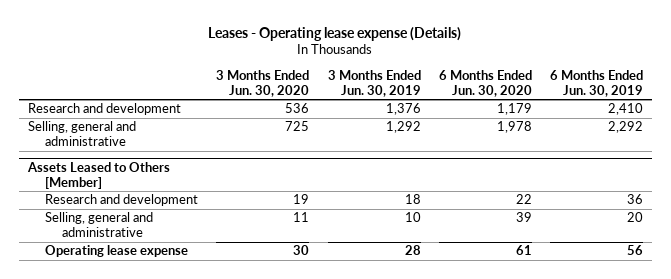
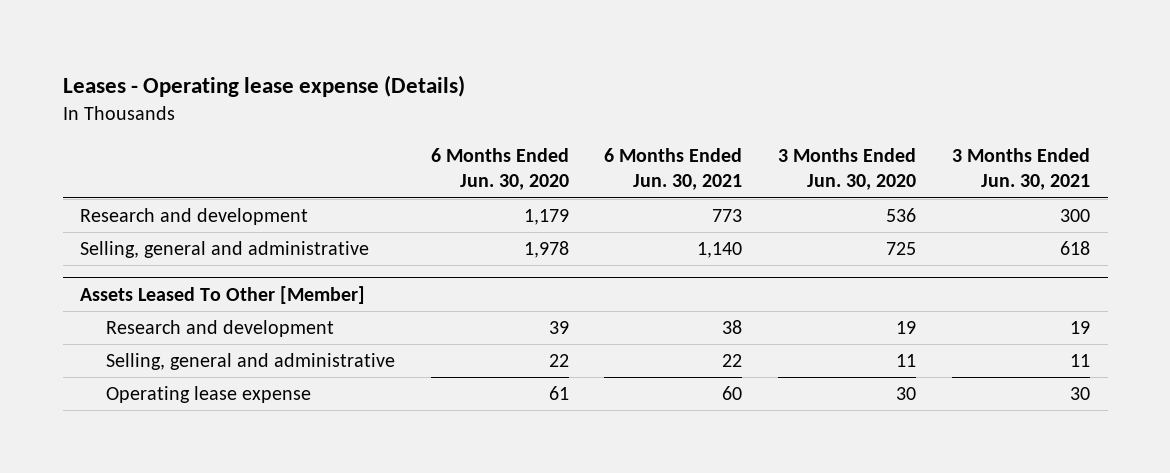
[327,69,421,97] 3 Months Ended Jun. 30, 2019 -> none
[550,69,644,97] 6 Months Ended Jun. 30, 2019 -> none
none -> [604,148,743,191] 6 Months Ended Jun. 30, 2021
none -> [951,148,1090,191] 3 Months Ended Jun. 30, 2021
[26,161,170,189] Assets Leased to Others [Member] -> [80,285,366,304] Assets Leased To Other [Member]
[515,194,532,205] 22 -> [548,320,569,334] 39
[515,212,532,223] 39 -> [548,353,569,367] 22

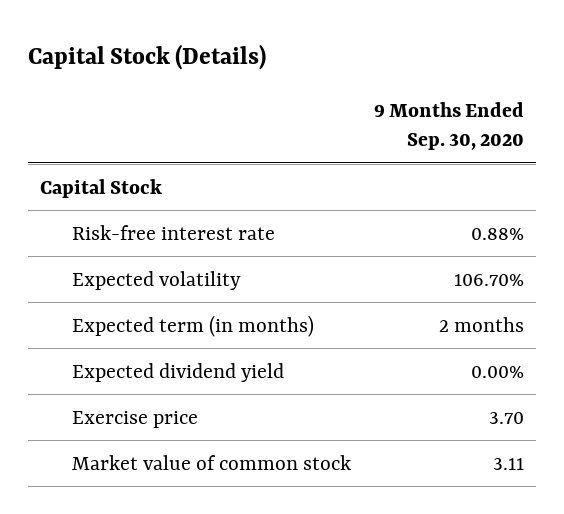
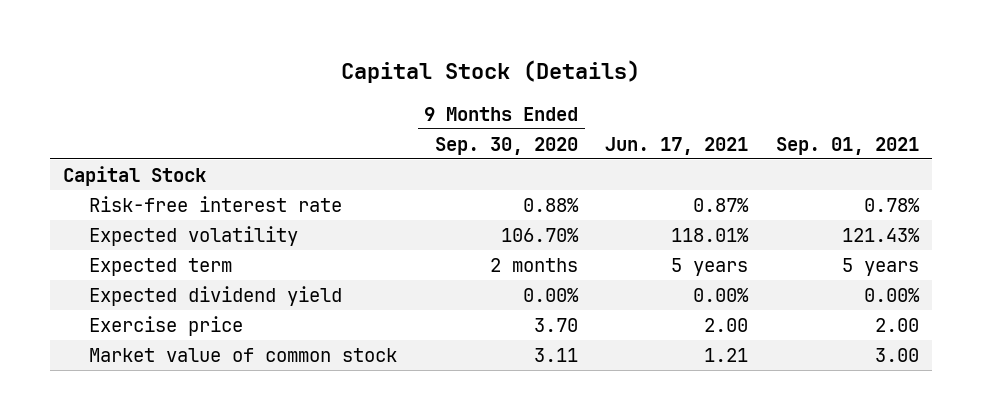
none -> [605,136,749,155] Jun. 17, 2021
none -> [775,136,919,155] Sep. 01, 2021
[71,314,314,337] Expected term (in months) -> [89,258,233,277] Expected term

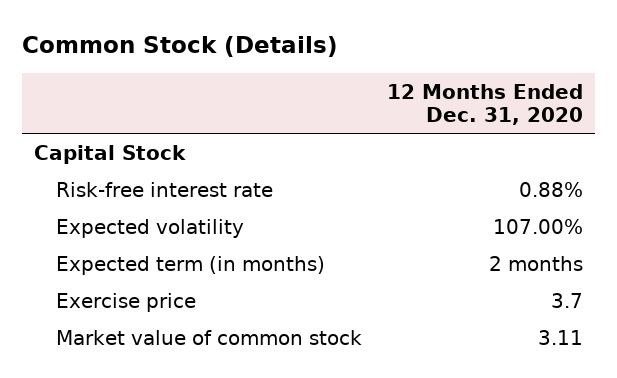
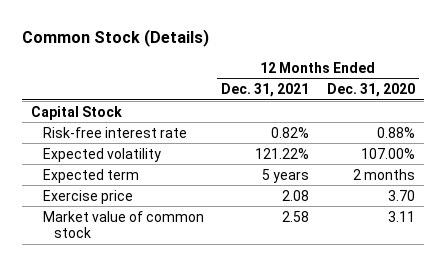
none -> [221,82,310,97] Dec. 31, 2021
[56,255,326,275] Expected term (in months) -> [42,168,139,183] Expected term
[550,292,583,308] 3.7 -> [387,189,415,201] 3.70

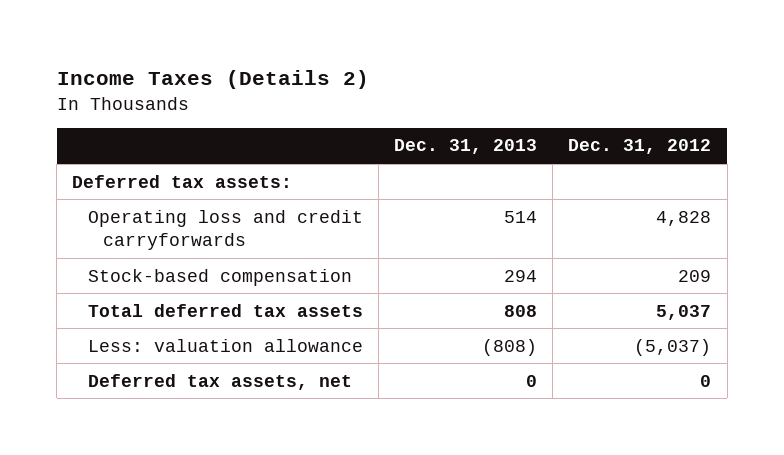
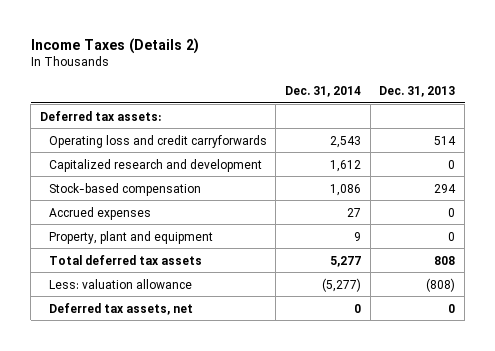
[568,139,712,155] Dec. 31, 2012 -> none
none -> [285,85,362,97] Dec. 31, 2014
none -> [48,158,262,172] Capitalized research and development
none -> [48,206,151,220] Accrued expenses
none -> [48,230,213,244] Property, plant and equipment

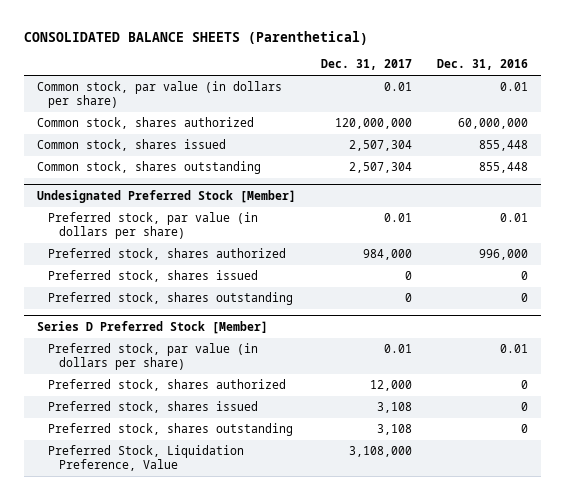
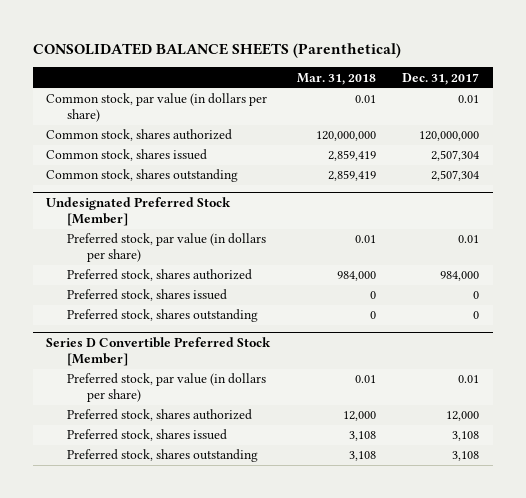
[437,59,529,71] Dec. 31, 2016 -> none
none -> [296,72,376,85] Mar. 31, 2018
[36,320,268,334] Series D Preferred Stock [Member] -> [46,337,272,367] Series D Convertible Preferred Stock [Member]
[47,445,244,471] Preferred Stock, Liquidation Preference, Value -> none

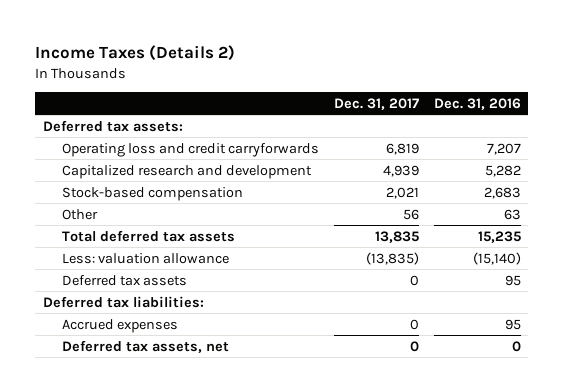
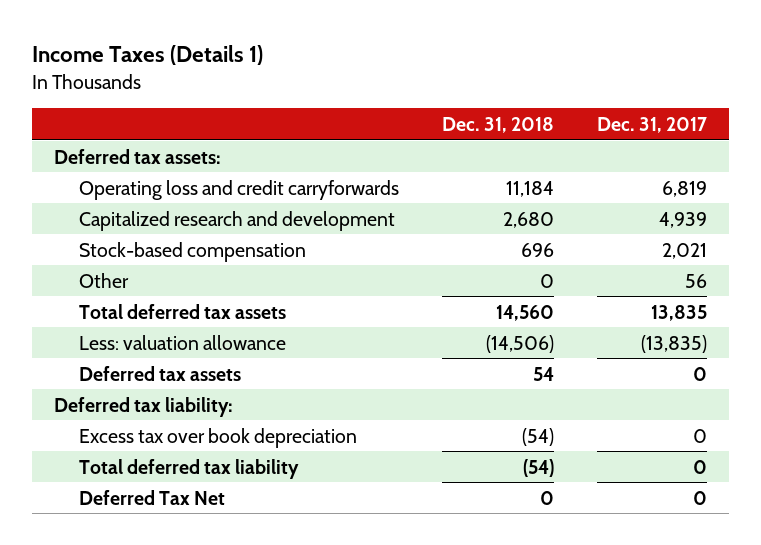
[35,44,236,61] Income Taxes (Details 2) -> [32,45,264,66] Income Taxes (Details 1)
[433,97,521,110] Dec. 31, 2016 -> none
none -> [441,116,554,133] Dec. 31, 2018
[61,318,178,333] Accrued expenses -> none
[42,295,204,308] Deferred tax liabilities: -> [53,396,233,417] Deferred tax liability:
none -> [78,427,357,448] Excess tax over book depreciation
none -> [78,458,299,479] Total deferred tax liability
[61,339,229,353] Deferred tax assets, net -> [78,489,225,505] Deferred Tax Net

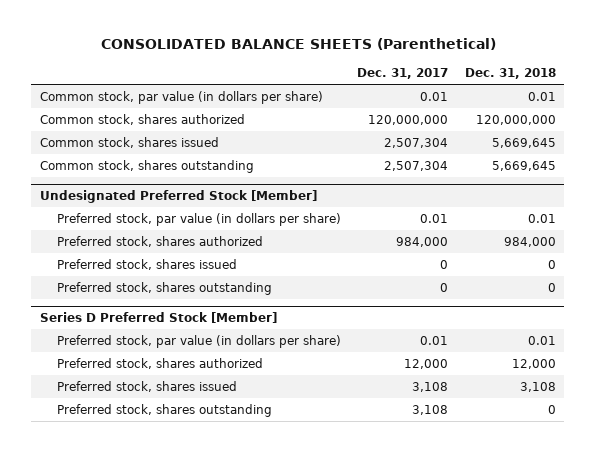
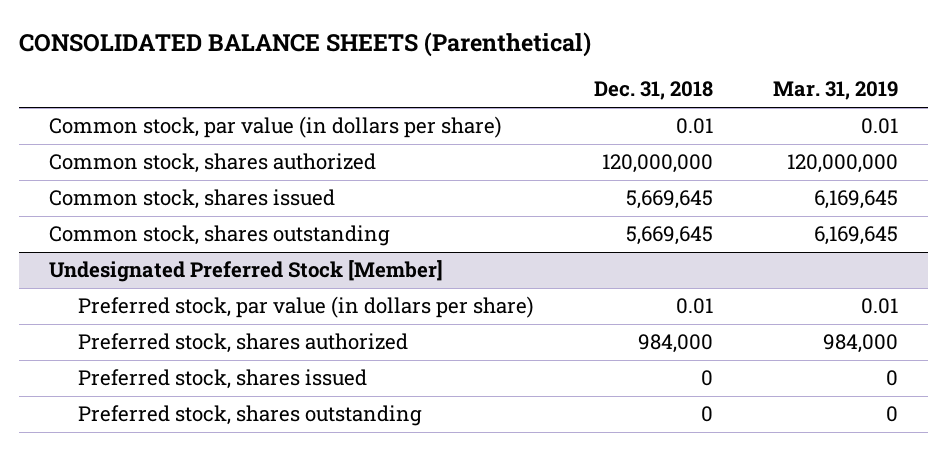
[357,67,449,79] Dec. 31, 2017 -> none
none -> [773,81,899,101] Mar. 31, 2019
[39,312,277,324] Series D Preferred Stock [Member] -> none
[56,334,341,348] Preferred stock, par value (in dollars per share) -> none
[56,357,263,369] Preferred stock, shares authorized -> none
[56,380,237,392] Preferred stock, shares issued -> none
[56,403,272,417] Preferred stock, shares outstanding -> none

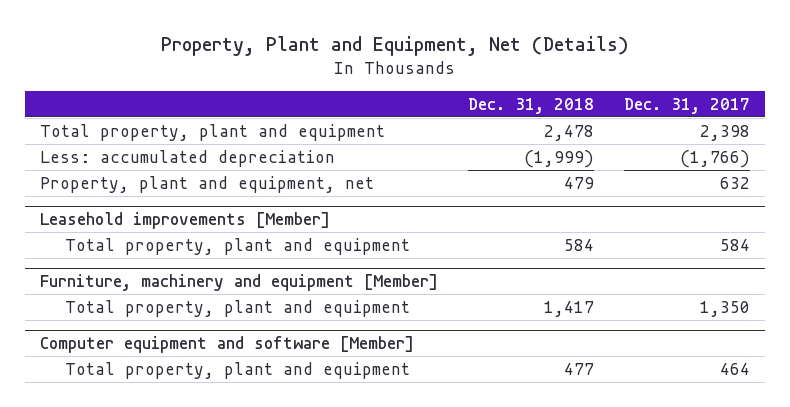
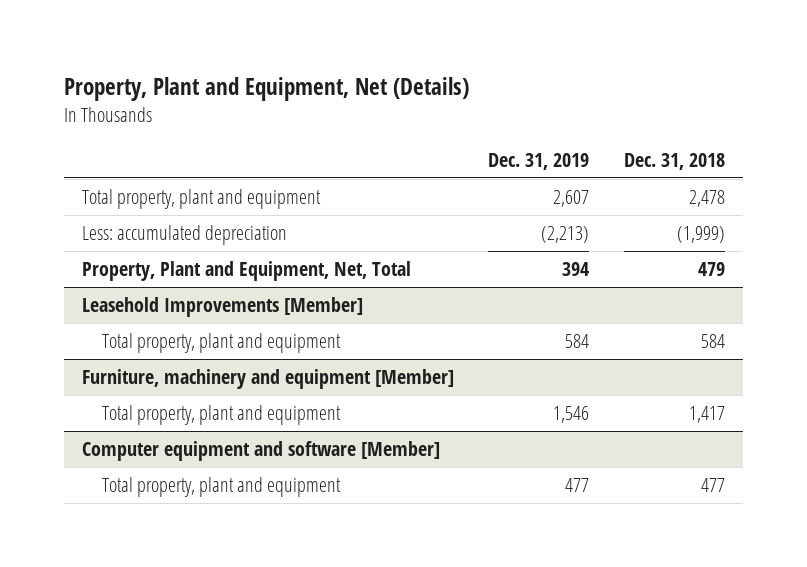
[623,97,750,114] Dec. 31, 2017 -> none
none -> [488,152,590,170] Dec. 31, 2019
[39,175,374,193] Property, plant and equipment, net -> [81,261,411,282] Property, Plant and Equipment, Net, Total
[39,212,330,230] Leasehold improvements [Member] -> [81,297,363,318] Leasehold Improvements [Member]

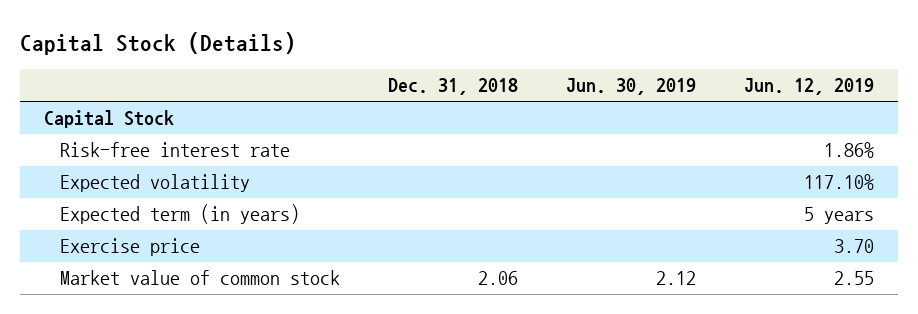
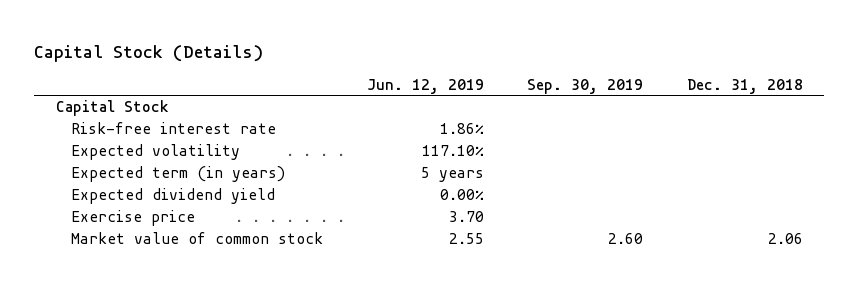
[566,78,697,96] Jun. 30, 2019 -> none
none -> [527,78,644,94] Sep. 30, 2019
none -> [71,188,276,205] Expected dividend yield

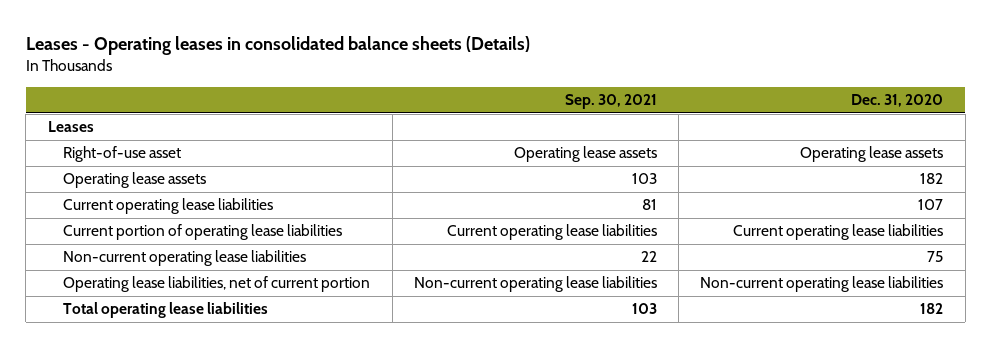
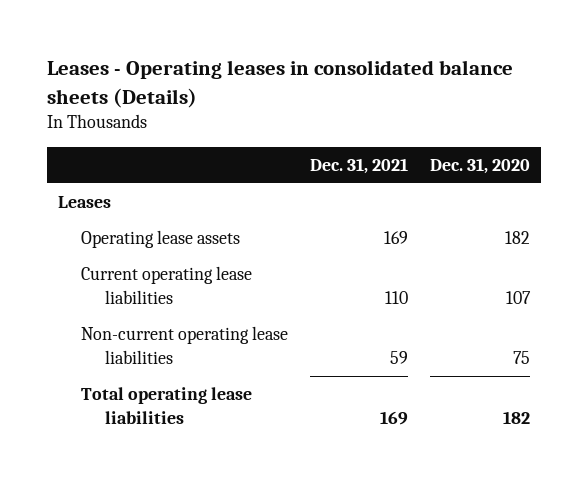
[564,94,657,110] Sep. 30, 2021 -> none
none -> [310,157,409,174] Dec. 31, 2021
[63,146,182,163] Right-of-use asset -> none
[63,224,343,241] Current portion of operating lease liabilities -> none
[63,276,371,293] Operating lease liabilities, net of current portion -> none

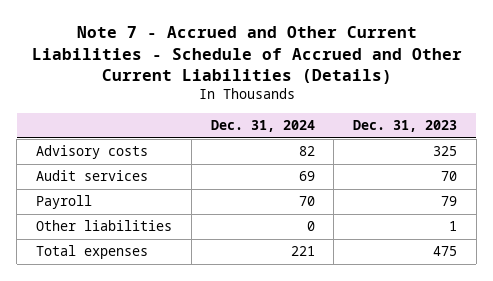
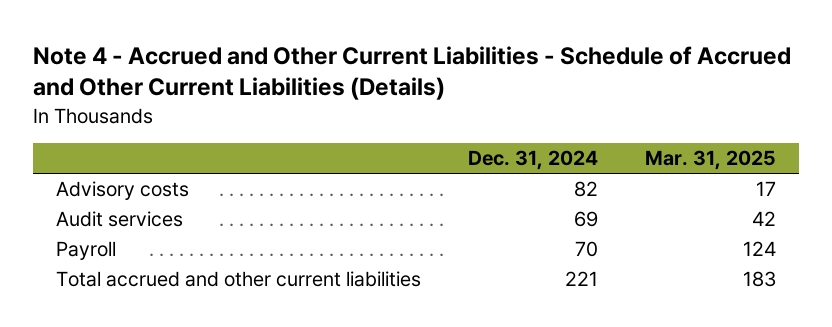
[31,26,462,84] Note 7 - Accrued and Other Current Liabilities - Schedule of Accrued and Other Current Liabilities (Details) -> [32,46,791,101] Note 4 - Accrued and Other Current Liabilities - Schedule of Accrued and Other Current Liabilities (Details)
[353,120,458,133] Dec. 31, 2023 -> none
none -> [644,150,776,171] Mar. 31, 2025
[36,245,149,260] Total expenses -> none
[36,220,173,232] Other liabilities -> [56,271,422,288] Total accrued and other current liabilities
[306,221,315,232] 0 -> [564,271,598,287] 221

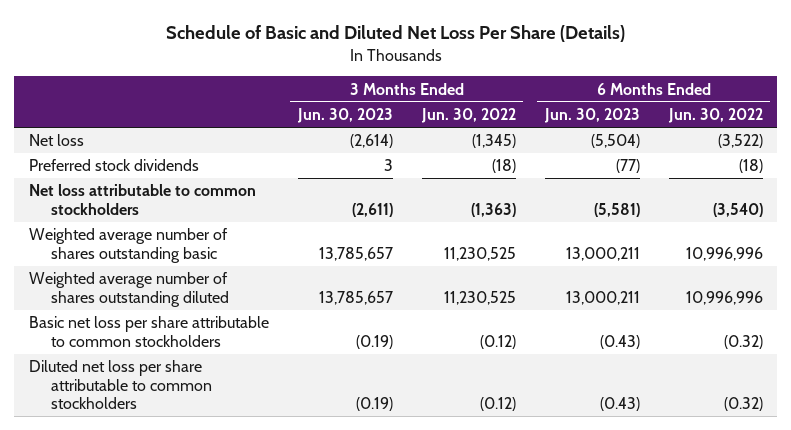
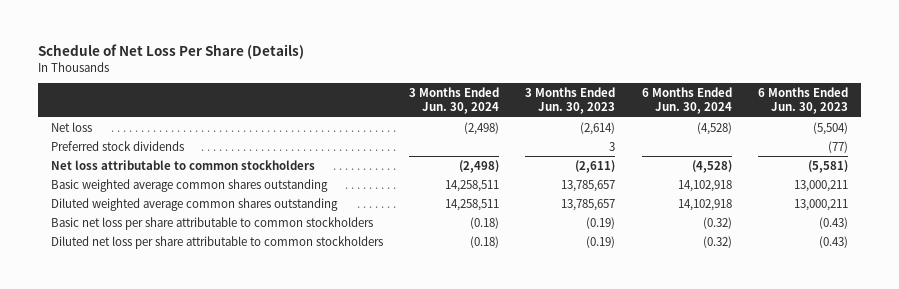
[165,25,625,43] Schedule of Basic and Diluted Net Loss Per Share (Details) -> [37,43,304,59] Schedule of Net Loss Per Share (Details)
[420,108,516,124] Jun. 30, 2022 -> none
[667,108,763,124] Jun. 30, 2022 -> none
none -> [409,87,500,115] 3 Months Ended Jun. 30, 2024
none -> [641,87,732,115] 6 Months Ended Jun. 30, 2024
[28,228,228,263] Weighted average number of shares outstanding basic -> [50,178,328,192] Basic weighted average common shares outstanding
[28,272,230,307] Weighted average number of shares outstanding diluted -> [50,197,338,211] Diluted weighted average common shares outstanding

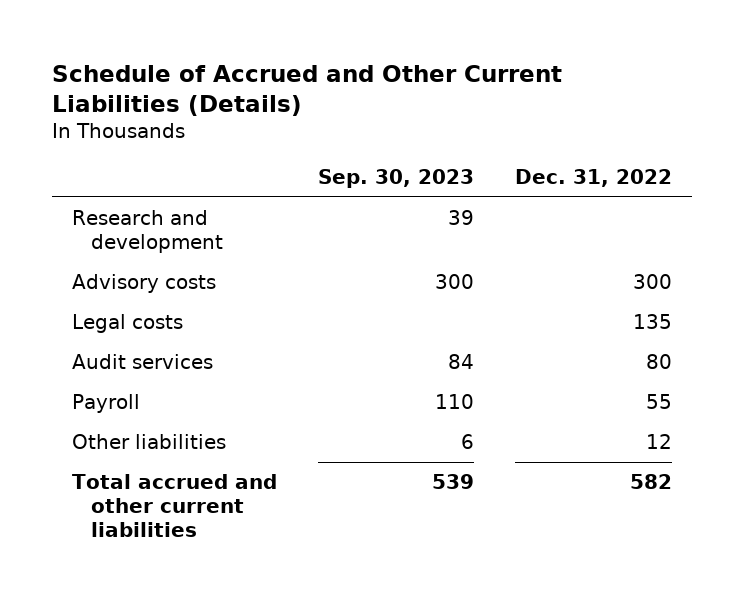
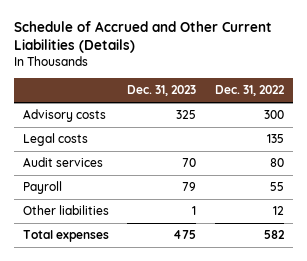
[317,169,474,189] Sep. 30, 2023 -> none
none -> [127,85,197,97] Dec. 31, 2023
[72,209,224,254] Research and development -> none
[72,473,278,538] Total accrued and other current liabilities -> [22,230,109,243] Total expenses

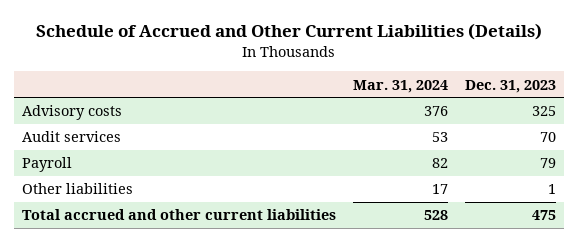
[214,85,285,97] Dec. 31, 2022 -> none
none -> [352,79,448,93] Mar. 31, 2024
[22,133,88,147] Legal costs -> none
[22,230,109,243] Total expenses -> [22,209,337,221] Total accrued and other current liabilities

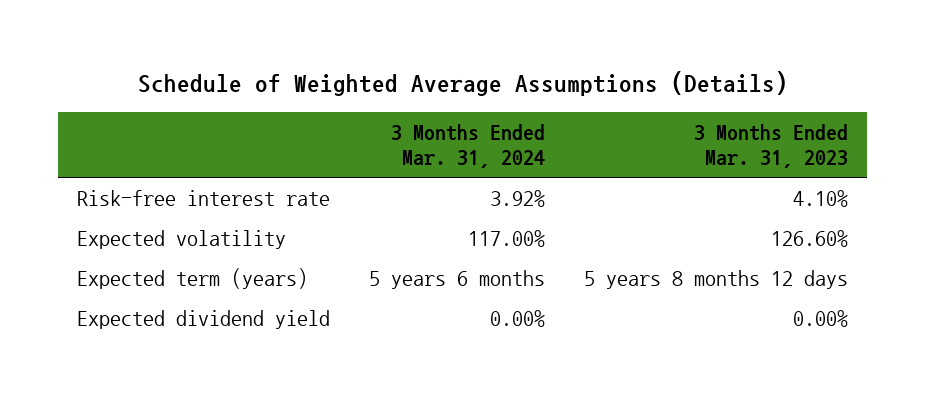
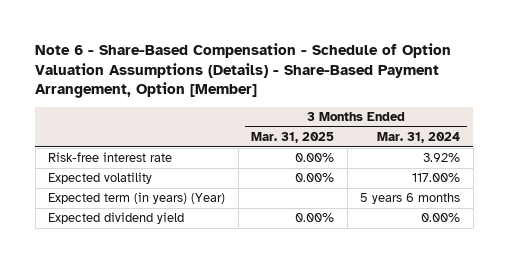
[137,71,788,97] Schedule of Weighted Average Assumptions (Details) -> [35,42,452,99] Note 6 - Share-Based Compensation - Schedule of Option Valuation Assumptions (Details) - Share-Based Payment Arrangement, Option [Member]
[693,124,848,169] 3 Months Ended Mar. 31, 2023 -> none
none -> [251,132,335,144] Mar. 31, 2025
[77,267,309,289] Expected term (years) -> [48,192,226,205] Expected term (in years) (Year)

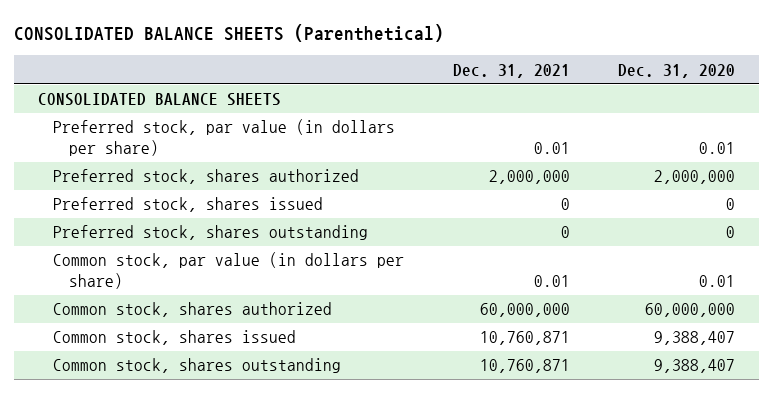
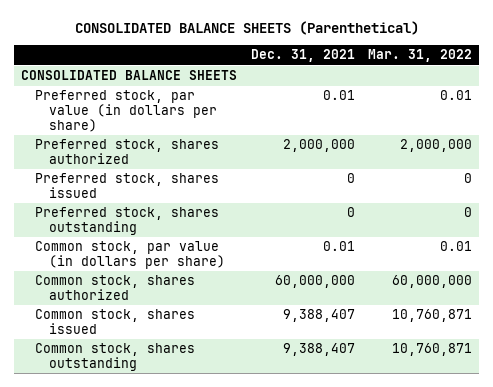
[618,63,736,78] Dec. 31, 2020 -> none
none -> [368,49,473,63] Mar. 31, 2022
[479,331,570,346] 10,760,871 -> [282,309,355,323] 9,388,407
[479,359,570,374] 10,760,871 -> [282,343,355,357] 9,388,407

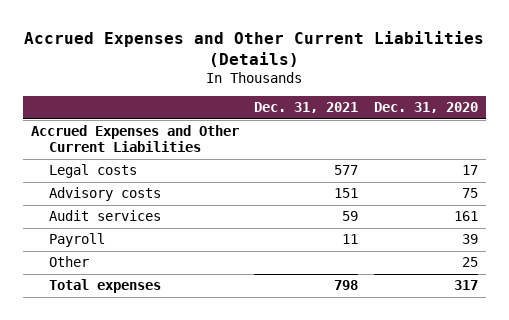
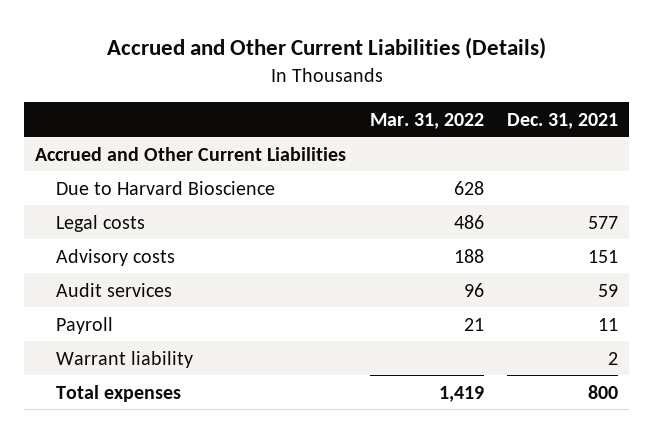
[24,30,485,67] Accrued Expenses and Other Current Liabilities (Details) -> [106,36,546,59] Accrued and Other Current Liabilities (Details)
[373,102,478,114] Dec. 31, 2020 -> none
none -> [369,112,484,129] Mar. 31, 2022
[31,125,240,153] Accrued Expenses and Other Current Liabilities -> [35,146,347,161] Accrued and Other Current Liabilities
none -> [55,180,275,195] Due to Harvard Bioscience
[49,256,90,268] Other -> none
none -> [55,350,193,368] Warrant liability
[334,280,359,291] 798 -> [587,384,618,399] 800

